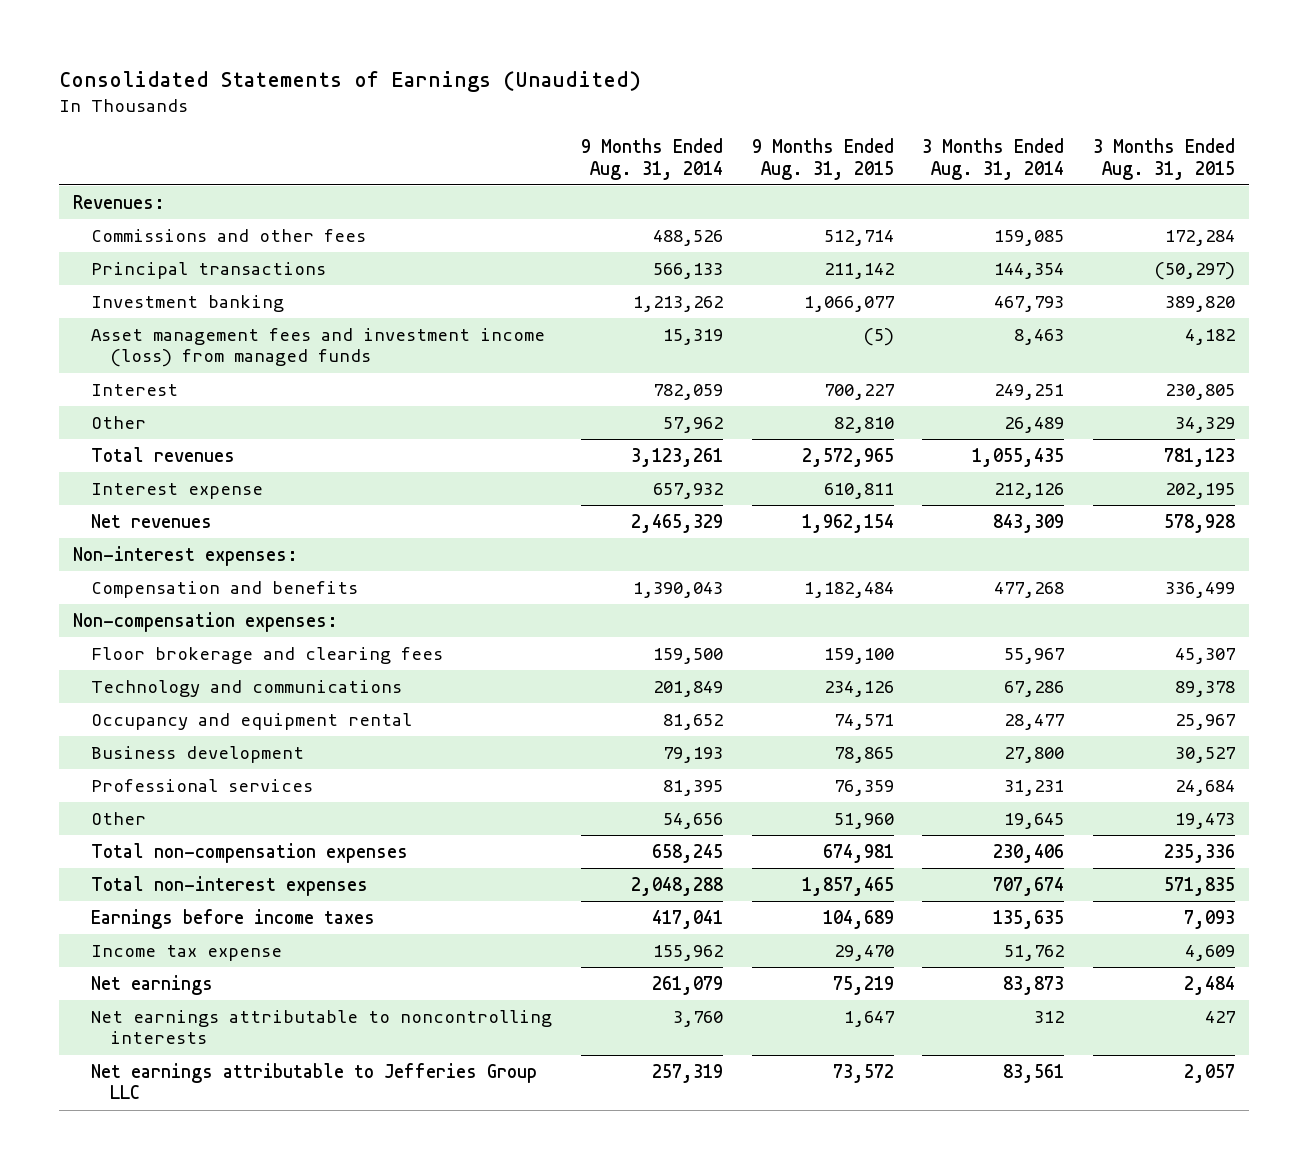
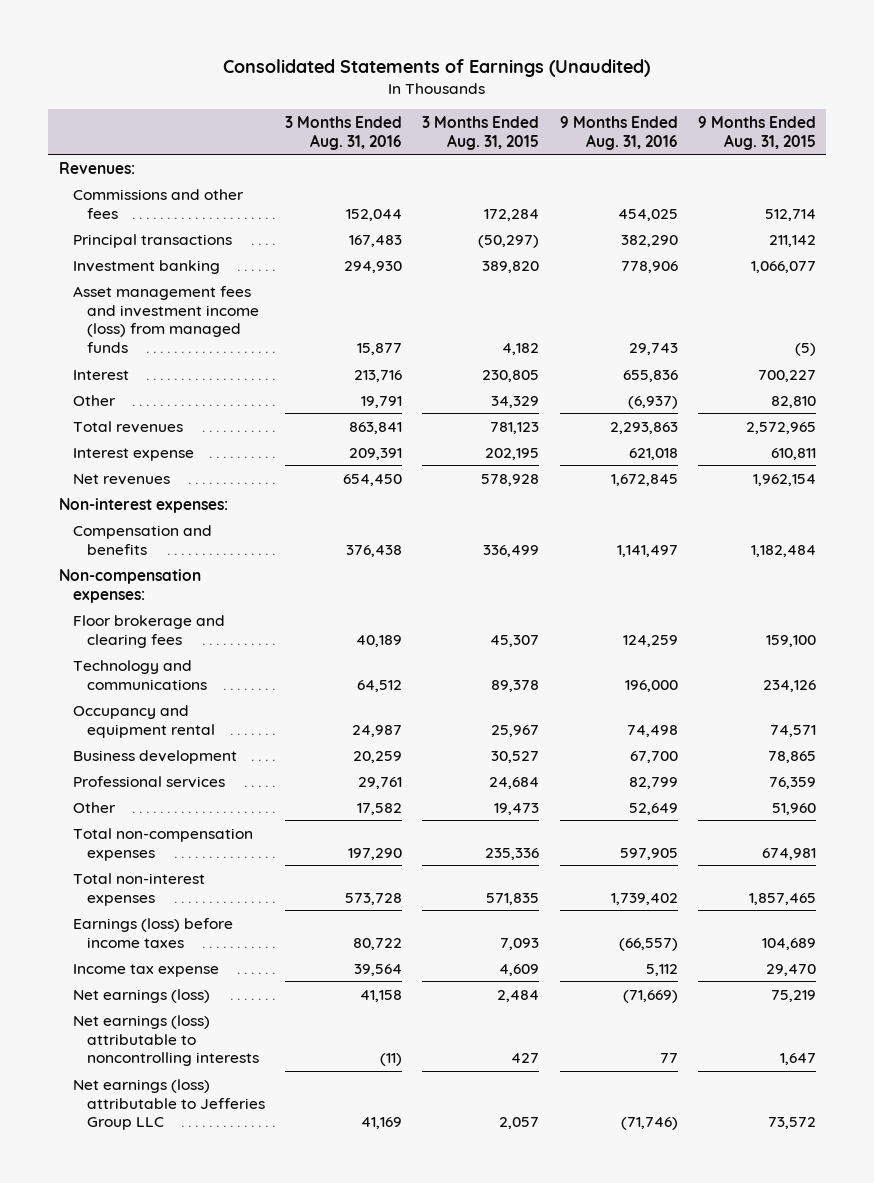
[581,138,724,180] 9 Months Ended Aug. 31, 2014 -> none
[922,138,1065,180] 3 Months Ended Aug. 31, 2014 -> none
none -> [285,115,403,150] 3 Months Ended Aug. 31, 2016
none -> [559,115,678,150] 9 Months Ended Aug. 31, 2016
[91,908,376,929] Earnings before income taxes -> [72,917,233,948] Earnings (loss) before income taxes
[91,974,214,995] Net earnings -> [72,988,210,1003] Net earnings (loss)
[91,1009,553,1045] Net earnings attributable to noncontrolling interests -> [72,1014,260,1067] Net earnings (loss) attributable to noncontrolling interests
[91,1062,538,1100] Net earnings attributable to Jefferies Group LLC -> [72,1078,266,1131] Net earnings (loss) attributable to Jefferies Group LLC

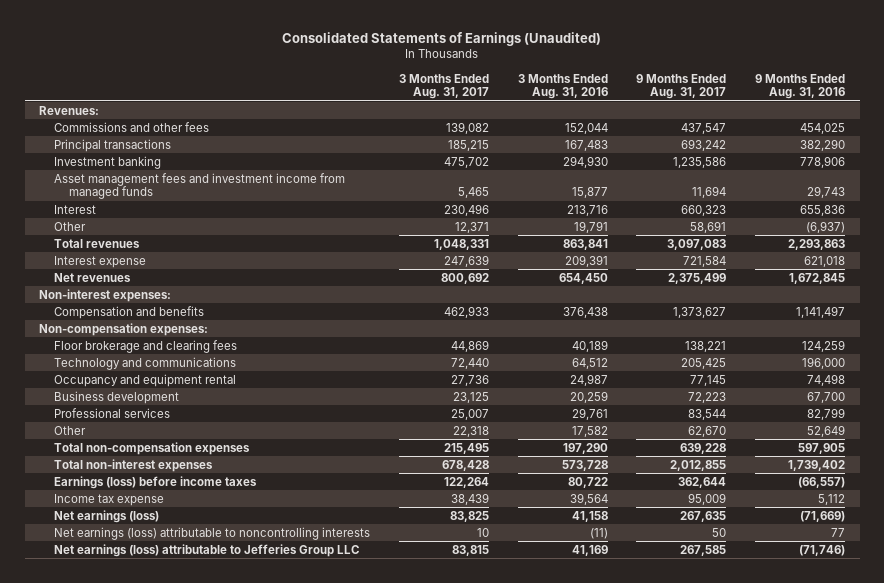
[422,115,540,150] 3 Months Ended Aug. 31, 2015 -> none
[697,115,816,150] 9 Months Ended Aug. 31, 2015 -> none
none -> [398,73,489,100] 3 Months Ended Aug. 31, 2017
none -> [636,73,727,100] 9 Months Ended Aug. 31, 2017
[72,285,260,354] Asset management fees and investment income (loss) from managed funds -> [53,172,345,200] Asset management fees and investment income from managed funds

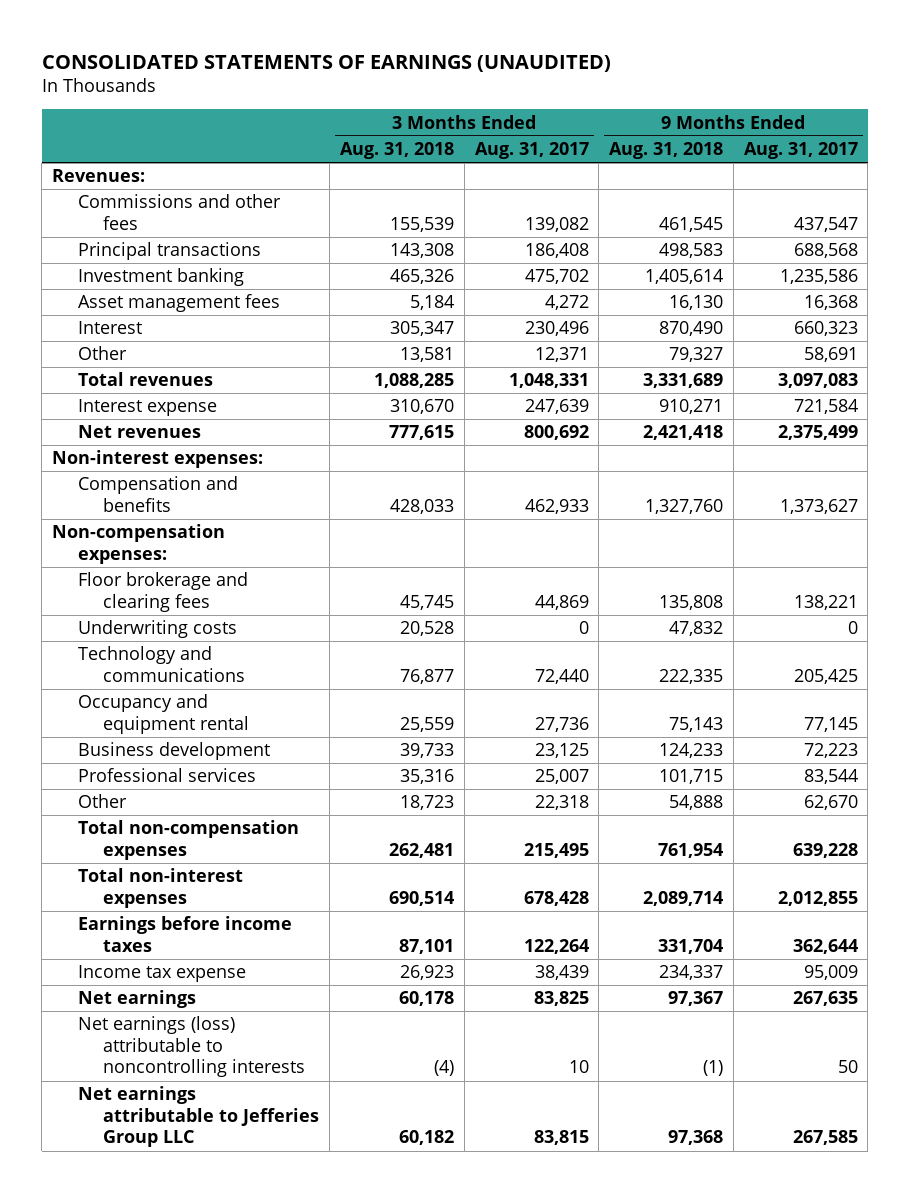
[282,31,602,46] Consolidated Statements of Earnings (Unaudited) -> [41,54,611,72] CONSOLIDATED STATEMENTS OF EARNINGS (UNAUDITED)
[517,73,608,100] 3 Months Ended Aug. 31, 2016 -> none
[755,73,846,100] 9 Months Ended Aug. 31, 2016 -> none
none -> [340,142,455,160] Aug. 31, 2018
none -> [609,142,724,160] Aug. 31, 2018
[447,139,489,151] 185,215 -> [524,243,589,259] 186,408
[681,138,727,151] 693,242 -> [793,243,858,259] 688,568
[53,172,345,200] Asset management fees and investment income from managed funds -> [77,294,280,313] Asset management fees
[457,187,489,199] 5,465 -> [544,295,589,311] 4,272
[692,186,727,199] 11,694 -> [803,295,858,311] 16,368
none -> [77,620,237,639] Underwriting costs
[53,475,257,489] Earnings (loss) before income taxes -> [77,916,292,952] Earnings before income taxes
[53,509,159,523] Net earnings (loss) -> [77,990,196,1009] Net earnings
[53,543,360,557] Net earnings (loss) attributable to Jefferies Group LLC -> [77,1086,320,1148] Net earnings attributable to Jefferies Group LLC

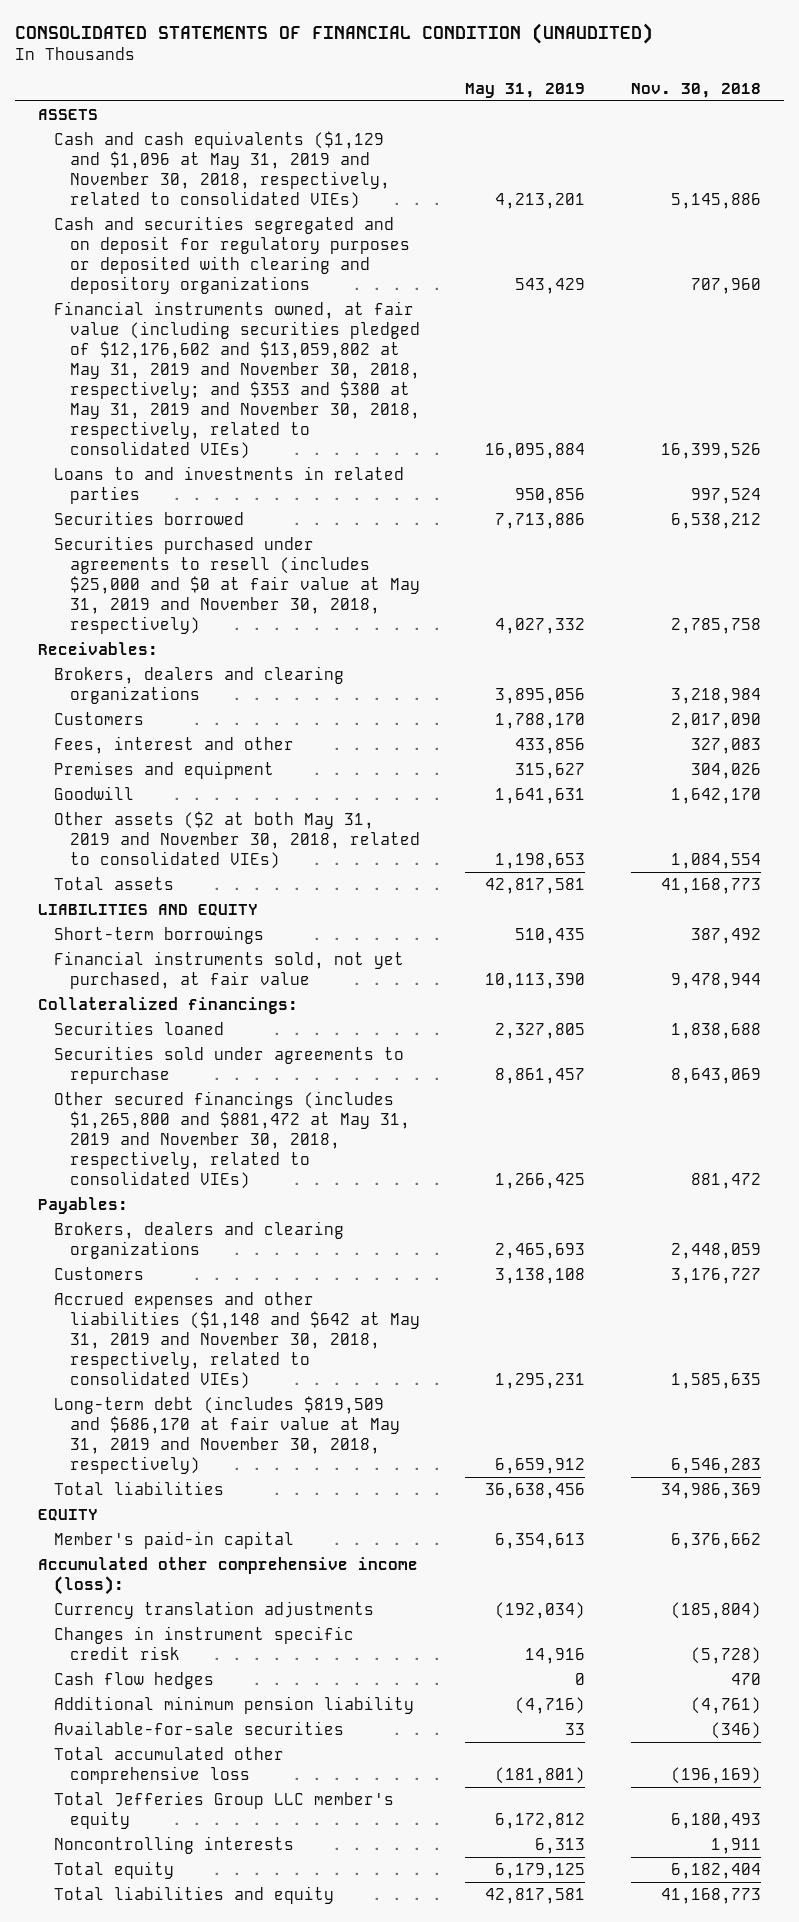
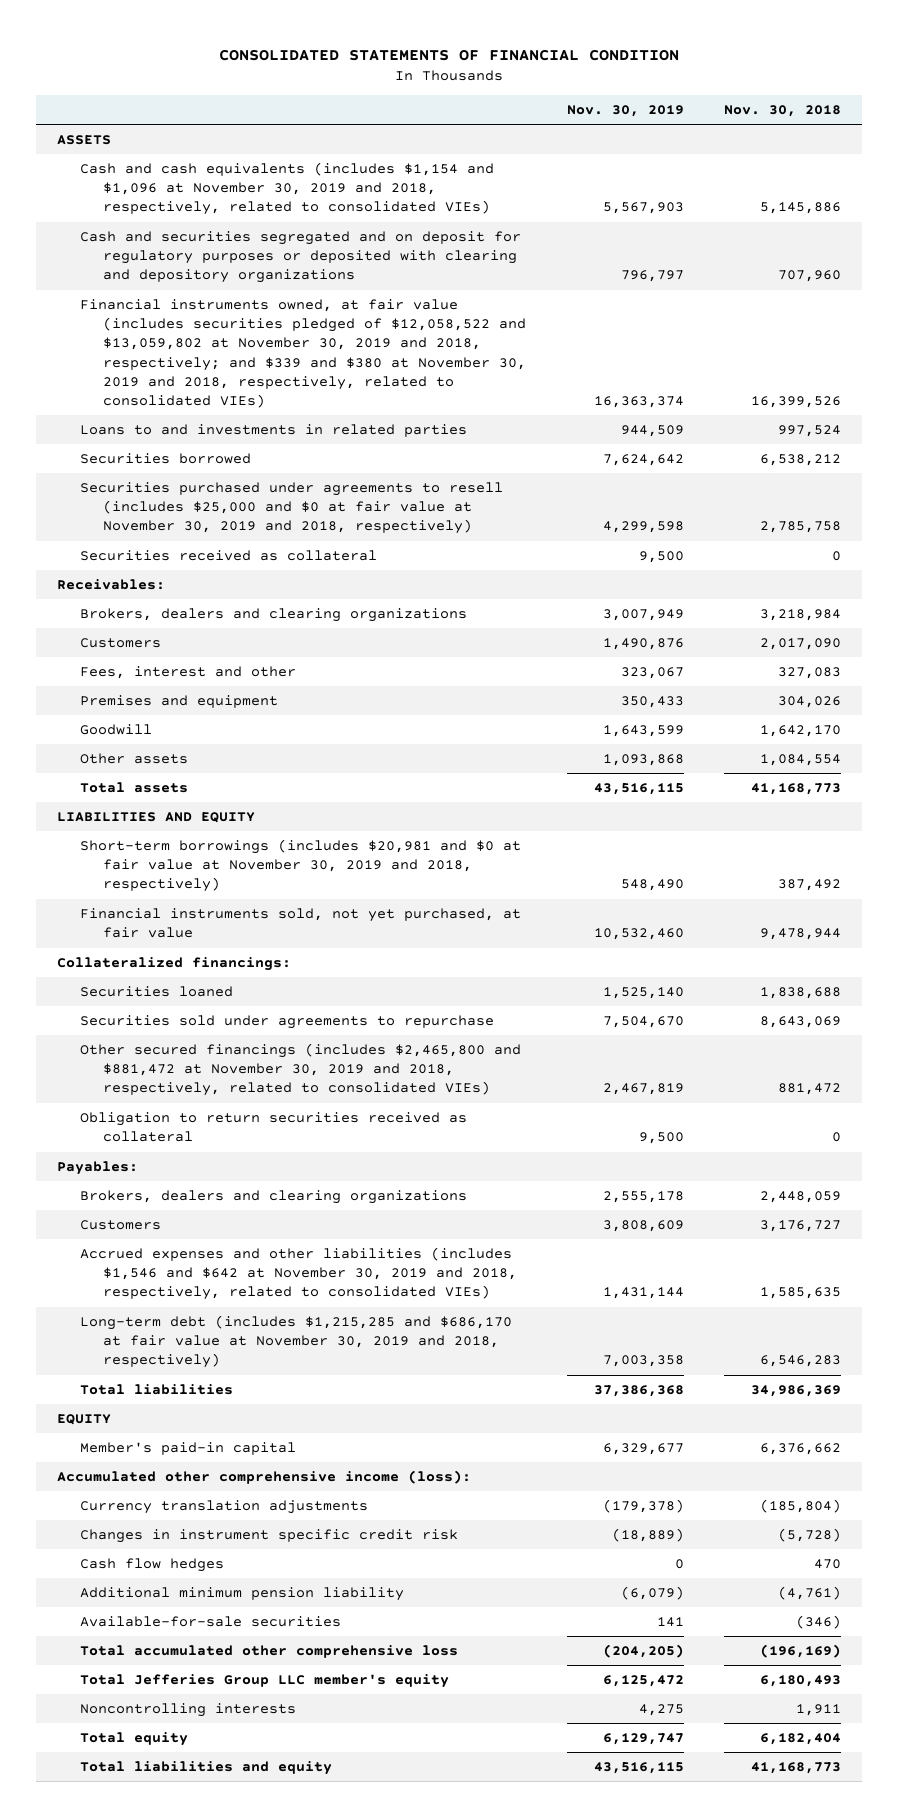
[14,23,653,45] CONSOLIDATED STATEMENTS OF FINANCIAL CONDITION (UNAUDITED) -> [218,48,679,61] CONSOLIDATED STATEMENTS OF FINANCIAL CONDITION
[465,82,586,98] May 31, 2019 -> none
none -> [566,104,684,117] Nov. 30, 2019
[53,130,390,209] Cash and cash equivalents ($1,129 and $1,096 at May 31, 2019 and November 30, 2018, respectively, related to consolidated VIEs) -> [80,162,495,216] Cash and cash equivalents (includes $1,154 and $1,096 at November 30, 2019 and 2018, respectively, related to consolidated VIEs)
[53,300,420,459] Financial instruments owned, at fair value (including securities pledged of $12,176,602 and $13,059,802 at May 31, 2019 and November 30, 2018, respectively; and $353 and $380 at May 31, 2019 and November 30, 2018, respectively, related to consolidated VIEs) -> [80,299,527,409] Financial instruments owned, at fair value (includes securities pledged of $12,058,522 and $13,059,802 at November 30, 2019 and 2018, respectively; and $339 and $380 at November 30, 2019 and 2018, respectively, related to consolidated VIEs)
[53,535,420,634] Securities purchased under agreements to resell (includes $25,000 and $0 at fair value at May 31, 2019 and November 30, 2018, respectively) -> [80,482,504,535] Securities purchased under agreements to resell (includes $25,000 and $0 at fair value at November 30, 2019 and 2018, respectively)
none -> [80,550,378,562] Securities received as collateral
[53,810,420,869] Other assets ($2 at both May 31, 2019 and November 30, 2018, related to consolidated VIEs) -> [80,753,189,765] Other assets
[53,925,264,944] Short-term borrowings -> [80,839,522,893] Short-term borrowings (includes $20,981 and $0 at fair value at November 30, 2019 and 2018, respectively)
[53,1090,410,1189] Other secured financings (includes $1,265,800 and $881,472 at May 31, 2019 and November 30, 2018, respectively, related to consolidated VIEs) -> [80,1043,522,1097] Other secured financings (includes $2,465,800 and $881,472 at November 30, 2019 and 2018, respectively, related to consolidated VIEs)
none -> [80,1112,468,1143] Obligation to return securities received as collateral
[53,1291,420,1389] Accrued expenses and other liabilities ($1,148 and $642 at May 31, 2019 and November 30, 2018, respectively, related to consolidated VIEs) -> [80,1247,518,1301] Accrued expenses and other liabilities (includes $1,546 and $642 at November 30, 2019 and 2018, respectively, related to consolidated VIEs)
[53,1395,400,1474] Long-term debt (includes $819,509 and $686,170 at fair value at May 31, 2019 and November 30, 2018, respectively) -> [80,1315,513,1369] Long-term debt (includes $1,215,285 and $686,170 at fair value at November 30, 2019 and 2018, respectively)

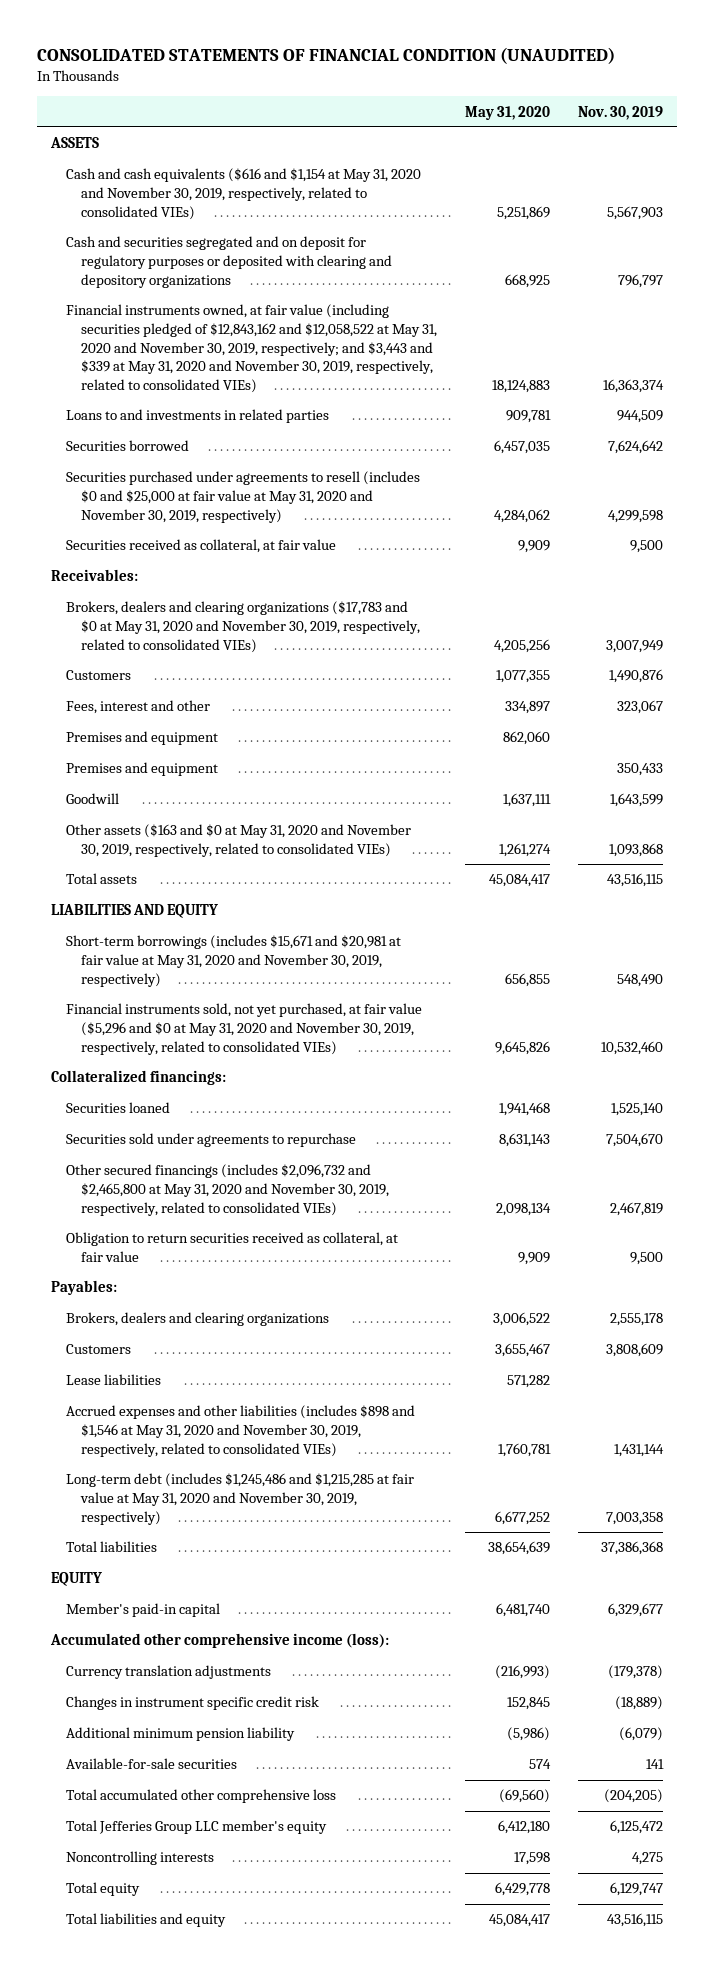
[218,48,679,61] CONSOLIDATED STATEMENTS OF FINANCIAL CONDITION -> [37,46,616,64] CONSOLIDATED STATEMENTS OF FINANCIAL CONDITION (UNAUDITED)
[724,104,842,117] Nov. 30, 2018 -> none
none -> [465,105,551,120] May 31, 2020
[80,162,495,216] Cash and cash equivalents (includes $1,154 and $1,096 at November 30, 2019 and 2018, respectively, related to consolidated VIEs) -> [66,168,422,220] Cash and cash equivalents ($616 and $1,154 at May 31, 2020 and November 30, 2019, respectively, related to consolidated VIEs)
[80,299,527,409] Financial instruments owned, at fair value (includes securities pledged of $12,058,522 and $13,059,802 at November 30, 2019 and 2018, respectively; and $339 and $380 at November 30, 2019 and 2018, respectively, related to consolidated VIEs) -> [66,304,438,393] Financial instruments owned, at fair value (including securities pledged of $12,843,162 and $12,058,522 at May 31, 2020 and November 30, 2019, respectively; and $3,443 and $339 at May 31, 2020 and November 30, 2019, respectively, related to consolidated VIEs)
[80,482,504,535] Securities purchased under agreements to resell (includes $25,000 and $0 at fair value at November 30, 2019 and 2018, respectively) -> [66,471,421,523] Securities purchased under agreements to resell (includes $0 and $25,000 at fair value at May 31, 2020 and November 30, 2019, respectively)
[80,550,378,562] Securities received as collateral -> [66,539,337,554] Securities received as collateral, at fair value
[80,608,468,623] Brokers, dealers and clearing organizations -> [66,601,421,653] Brokers, dealers and clearing organizations ($17,783 and $0 at May 31, 2020 and November 30, 2019, respectively, related to consolidated VIEs)
none -> [66,731,219,746] Premises and equipment
[80,753,189,765] Other assets -> [66,824,412,857] Other assets ($163 and $0 at May 31, 2020 and November 30, 2019, respectively, related to consolidated VIEs)
[80,839,522,893] Short-term borrowings (includes $20,981 and $0 at fair value at November 30, 2019 and 2018, respectively) -> [66,935,402,987] Short-term borrowings (includes $15,671 and $20,981 at fair value at May 31, 2020 and November 30, 2019, respectively)
[80,908,522,939] Financial instruments sold, not yet purchased, at fair value -> [66,1003,423,1055] Financial instruments sold, not yet purchased, at fair value ($5,296 and $0 at May 31, 2020 and November 30, 2019, respectively, related to consolidated VIEs)
[80,1043,522,1097] Other secured financings (includes $2,465,800 and $881,472 at November 30, 2019 and 2018, respectively, related to consolidated VIEs) -> [66,1164,390,1216] Other secured financings (includes $2,096,732 and $2,465,800 at May 31, 2020 and November 30, 2019, respectively, related to consolidated VIEs)
[80,1112,468,1143] Obligation to return securities received as collateral -> [66,1232,399,1262] Obligation to return securities received as collateral, at fair value
none -> [66,1374,162,1386] Lease liabilities
[80,1247,518,1301] Accrued expenses and other liabilities (includes $1,546 and $642 at November 30, 2019 and 2018, respectively, related to consolidated VIEs) -> [66,1405,416,1457] Accrued expenses and other liabilities (includes $898 and $1,546 at May 31, 2020 and November 30, 2019, respectively, related to consolidated VIEs)
[80,1315,513,1369] Long-term debt (includes $1,215,285 and $686,170 at fair value at November 30, 2019 and 2018, respectively) -> [66,1473,415,1525] Long-term debt (includes $1,245,486 and $1,215,285 at fair value at May 31, 2020 and November 30, 2019, respectively)
[80,1558,225,1573] Cash flow hedges -> none

